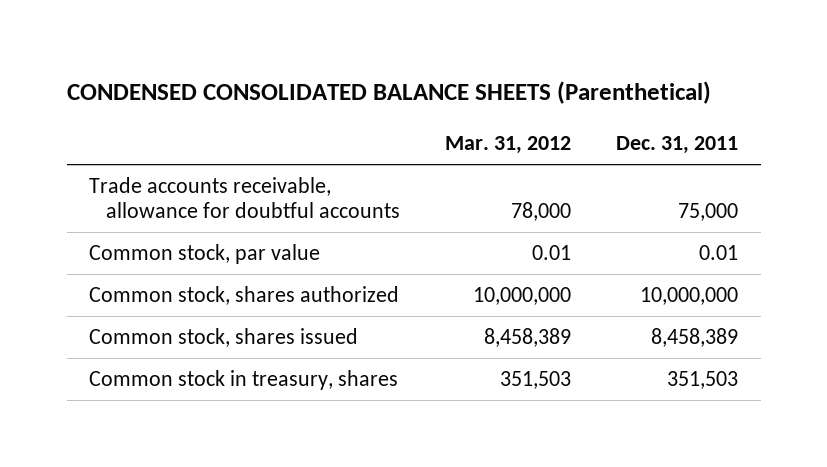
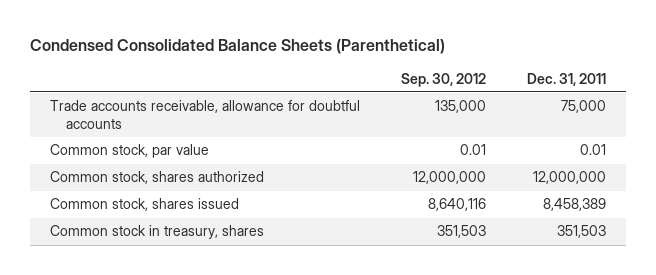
[66,81,711,105] CONDENSED CONSOLIDATED BALANCE SHEETS (Parenthetical) -> [29,39,445,55] Condensed Consolidated Balance Sheets (Parenthetical)
[444,136,571,155] Mar. 31, 2012 -> none
none -> [401,72,487,87] Sep. 30, 2012
[640,287,739,306] 10,000,000 -> [532,171,606,185] 12,000,000

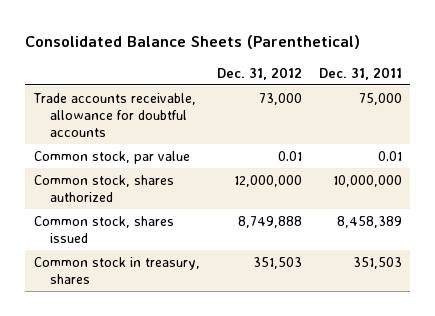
[29,39,445,55] Condensed Consolidated Balance Sheets (Parenthetical) -> [25,35,361,50] Consolidated Balance Sheets (Parenthetical)
[401,72,487,87] Sep. 30, 2012 -> none
none -> [216,66,302,80] Dec. 31, 2012
[532,171,606,185] 12,000,000 -> [332,174,402,187] 10,000,000

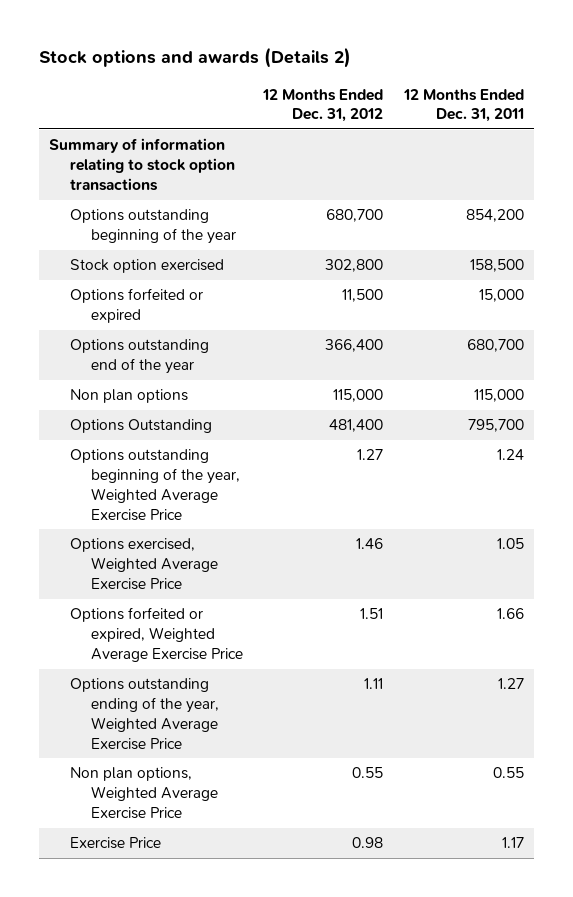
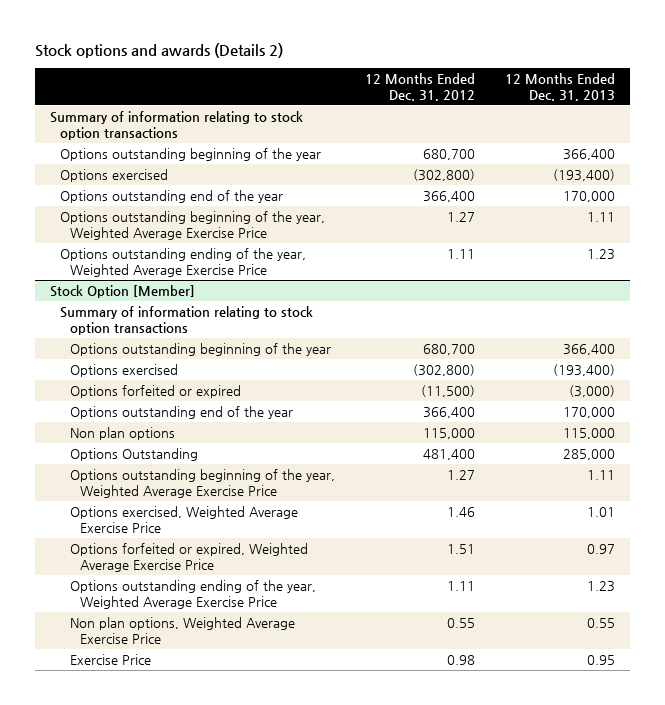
[402,88,524,123] 12 Months Ended Dec. 31, 2011 -> none
none -> [505,72,616,101] 12 Months Ended Dec. 31, 2013
[70,288,204,324] Options forfeited or expired -> none
[70,259,225,274] Stock option exercised -> [60,169,169,183] Options exercised
[325,259,384,273] 302,800 -> [412,169,475,182] (302,800)
none -> [60,211,326,241] Options outstanding beginning of the year, Weighted Average Exercise Price
none -> [60,248,307,278] Options outstanding ending of the year, Weighted Average Exercise Price
none -> [50,285,196,299] Stock Option [Member]
none -> [60,306,314,336] Summary of information relating to stock option transactions
none -> [69,343,331,357] Options outstanding beginning of the year
none -> [69,364,178,378] Options exercised
none -> [69,385,241,399] Options forfeited or expired
none -> [69,406,293,420] Options outstanding end of the year

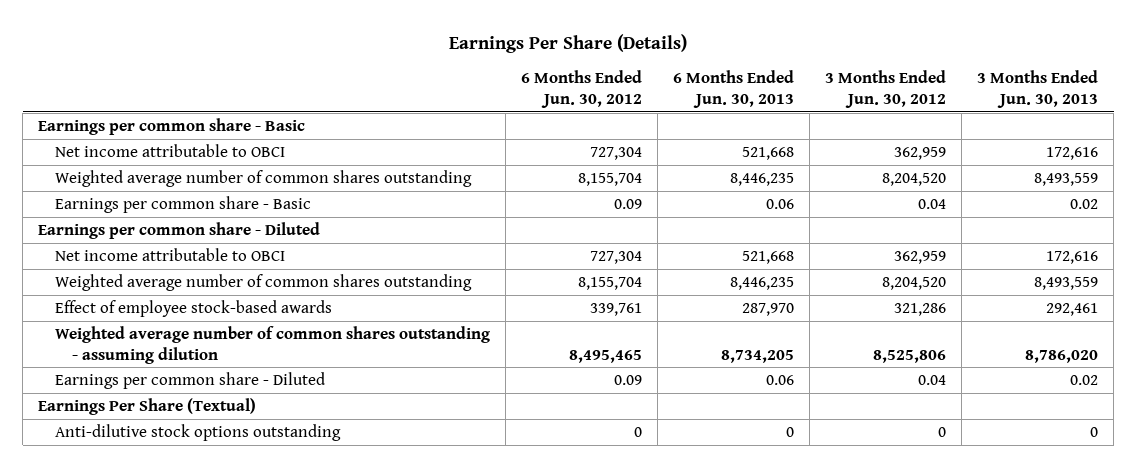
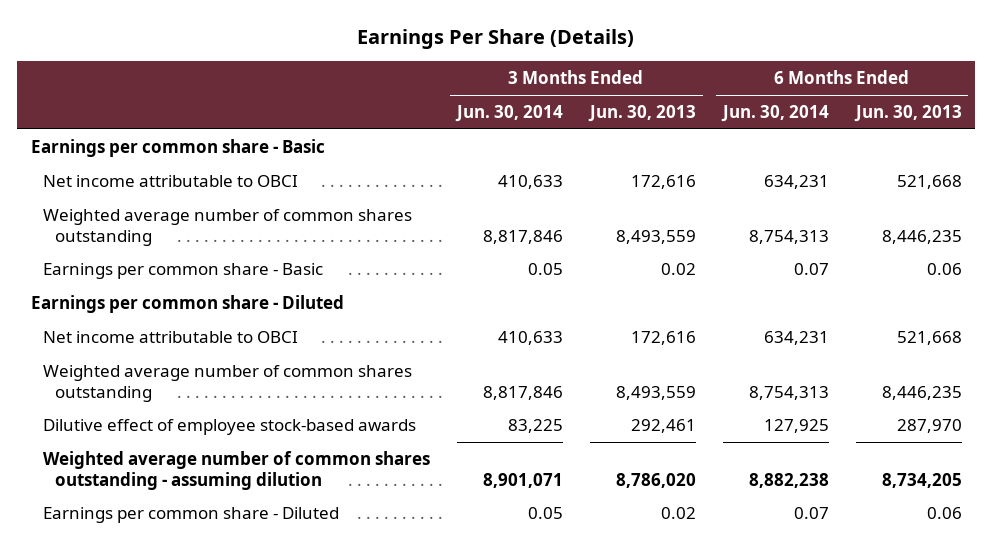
[521,70,643,109] 6 Months Ended Jun. 30, 2012 -> none
[825,70,947,109] 3 Months Ended Jun. 30, 2012 -> none
none -> [454,105,563,123] Jun. 30, 2014
none -> [720,105,829,123] Jun. 30, 2014
[55,299,333,317] Effect of employee stock-based awards -> [43,419,417,436] Dilutive effect of employee stock-based awards
[38,397,257,415] Earnings Per Share (Textual) -> none
[55,423,342,441] Anti-dilutive stock options outstanding -> none

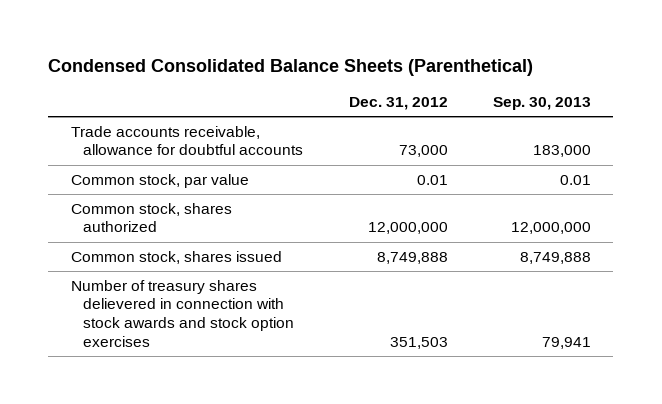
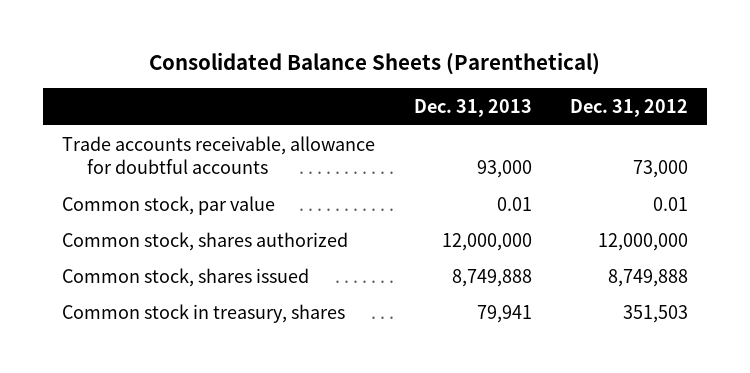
[48,59,534,77] Condensed Consolidated Balance Sheets (Parenthetical) -> [149,52,601,76] Consolidated Balance Sheets (Parenthetical)
[492,97,591,111] Sep. 30, 2013 -> none
none -> [413,99,532,118] Dec. 31, 2013
[70,279,295,347] Number of treasury shares delievered in connection with stock awards and stock option exercises -> [61,303,345,323] Common stock in treasury, shares

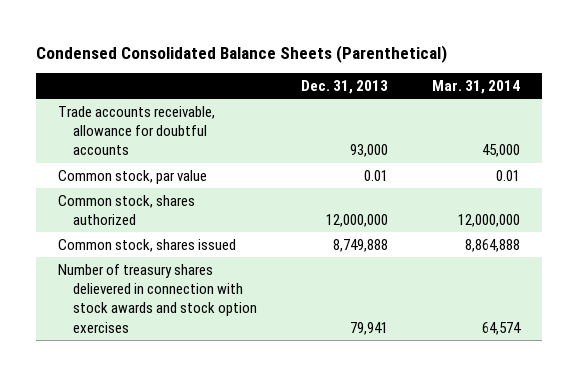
[149,52,601,76] Consolidated Balance Sheets (Parenthetical) -> [35,44,447,63] Condensed Consolidated Balance Sheets (Parenthetical)
[570,99,689,118] Dec. 31, 2012 -> none
none -> [431,80,520,95] Mar. 31, 2014
[61,303,345,323] Common stock in treasury, shares -> [57,263,258,333] Number of treasury shares delievered in connection with stock awards and stock option exercises

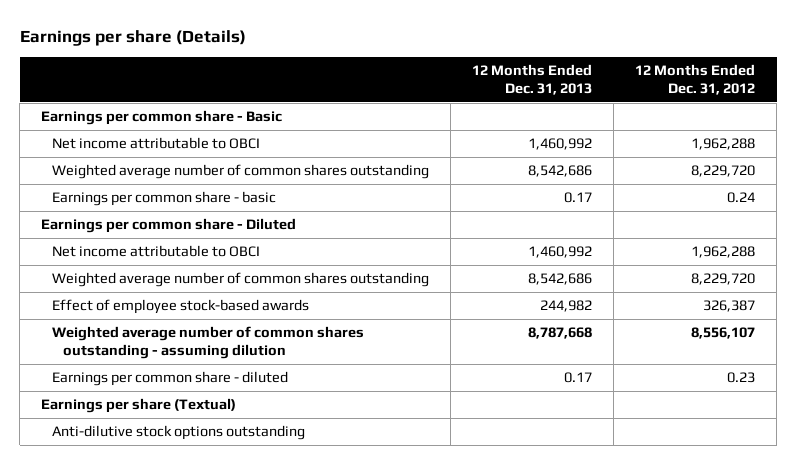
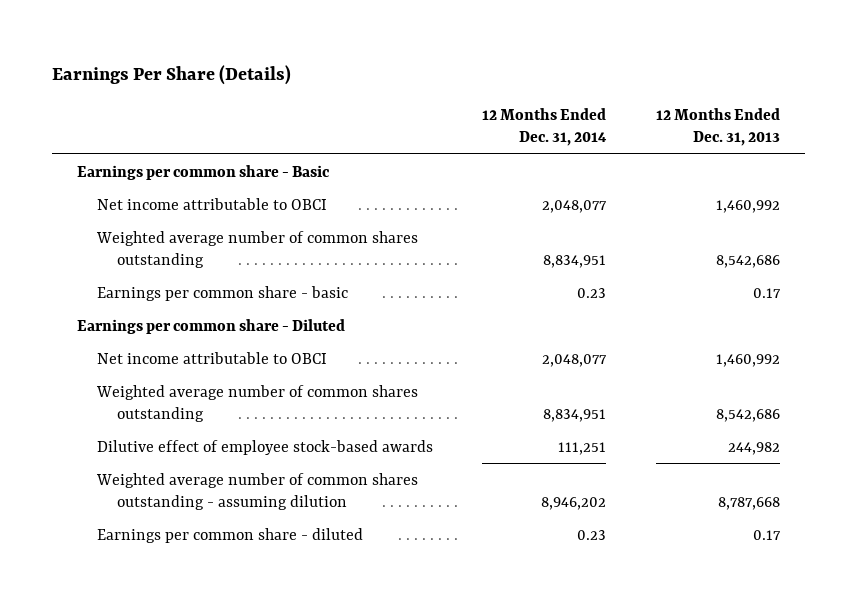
[19,30,246,47] Earnings per share (Details) -> [52,65,292,86] Earnings Per Share (Details)
[635,64,756,96] 12 Months Ended Dec. 31, 2012 -> none
none -> [482,107,608,147] 12 Months Ended Dec. 31, 2014
[52,299,310,315] Effect of employee stock-based awards -> [96,439,433,455] Dilutive effect of employee stock-based awards
[41,398,237,414] Earnings per share (Textual) -> none
[52,425,306,441] Anti-dilutive stock options outstanding -> none

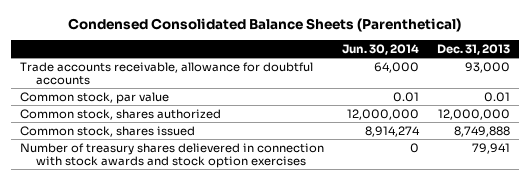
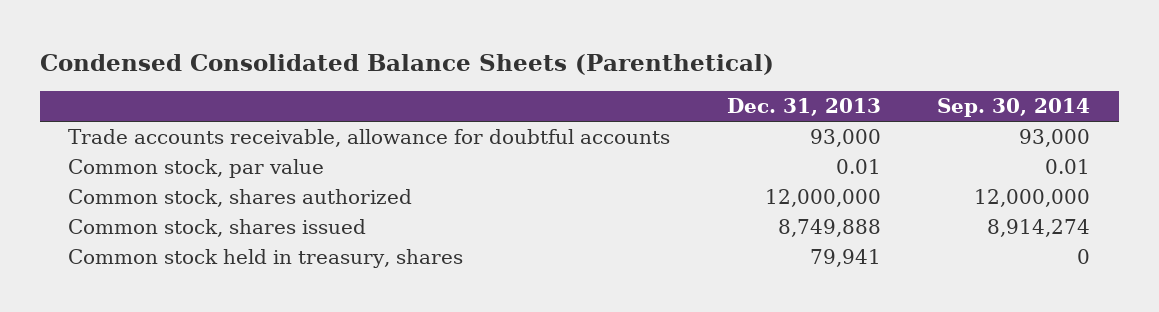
[342,44,420,56] Jun. 30, 2014 -> none
none -> [937,98,1091,118] Sep. 30, 2014
[19,142,324,168] Number of treasury shares delievered in connection with stock awards and stock option exercises -> [68,249,464,269] Common stock held in treasury, shares

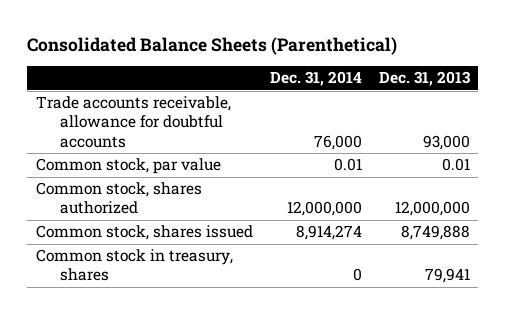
[40,54,775,76] Condensed Consolidated Balance Sheets (Parenthetical) -> [27,36,398,55] Consolidated Balance Sheets (Parenthetical)
[937,98,1091,118] Sep. 30, 2014 -> none
none -> [269,71,362,87] Dec. 31, 2014
[68,249,464,269] Common stock held in treasury, shares -> [35,249,233,282] Common stock in treasury, shares

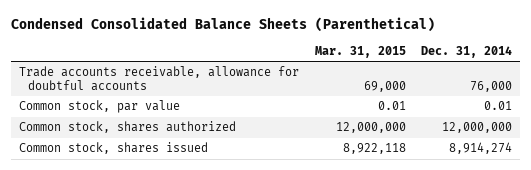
[27,36,398,55] Consolidated Balance Sheets (Parenthetical) -> [11,17,436,33] Condensed Consolidated Balance Sheets (Parenthetical)
[378,71,471,87] Dec. 31, 2013 -> none
none -> [314,45,406,58] Mar. 31, 2015
[35,249,233,282] Common stock in treasury, shares -> none

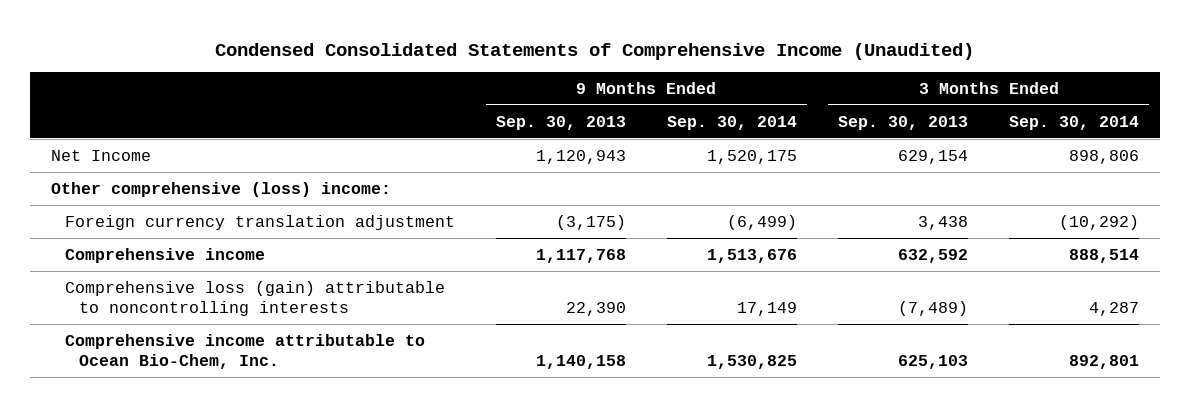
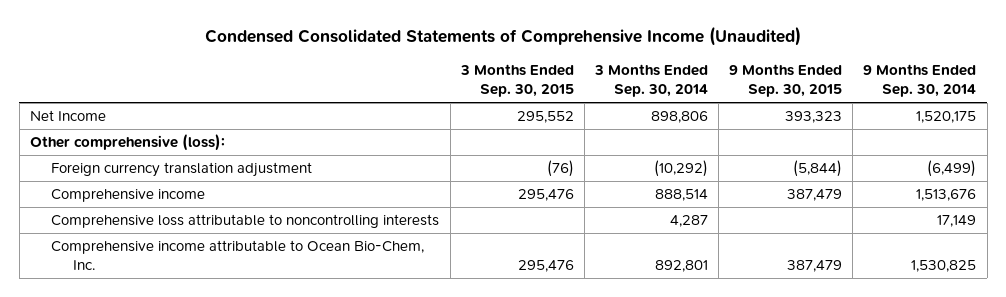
[495,115,626,130] Sep. 30, 2013 -> none
[837,115,968,130] Sep. 30, 2013 -> none
none -> [459,64,574,98] 3 Months Ended Sep. 30, 2015
none -> [729,64,843,98] 9 Months Ended Sep. 30, 2015
[50,181,391,197] Other comprehensive (loss) income: -> [29,134,225,152] Other comprehensive (loss):
[64,280,445,317] Comprehensive loss (gain) attributable to noncontrolling interests -> [51,214,440,229] Comprehensive loss attributable to noncontrolling interests

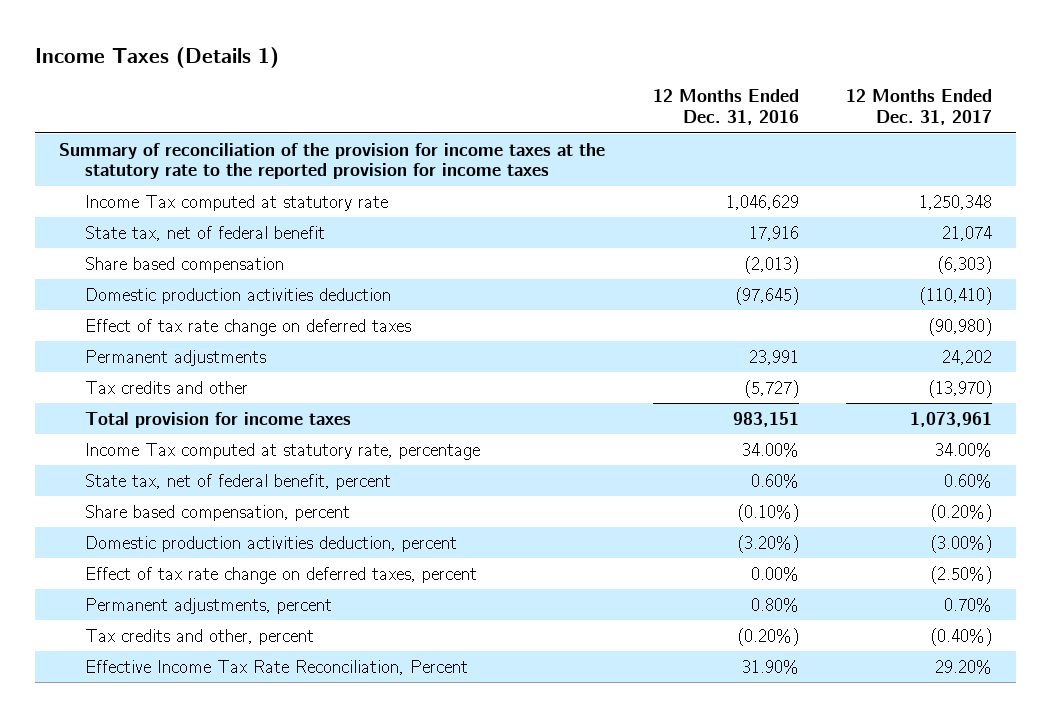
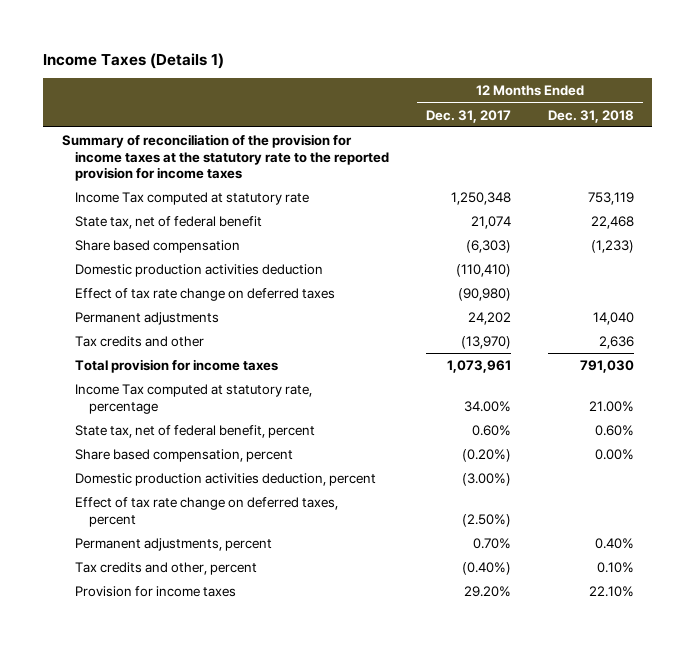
[652,89,799,126] 12 Months Ended Dec. 31, 2016 -> none
none -> [547,109,634,123] Dec. 31, 2018
[84,659,468,675] Effective Income Tax Rate Reconciliation, Percent -> [75,586,237,598] Provision for income taxes

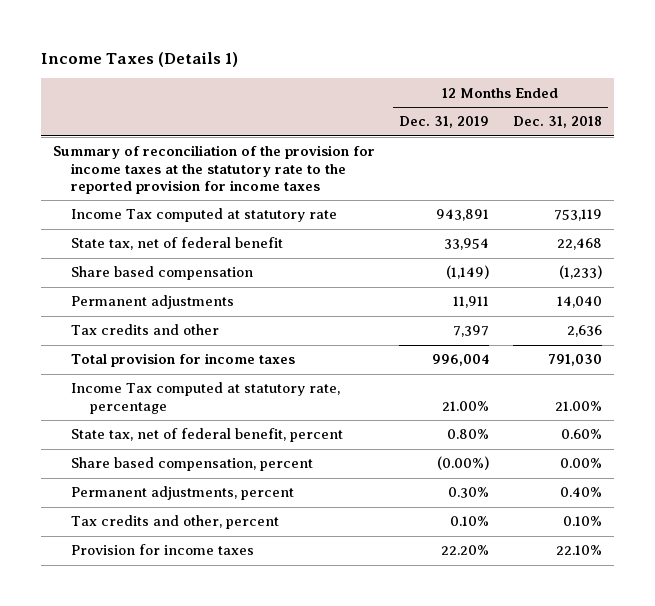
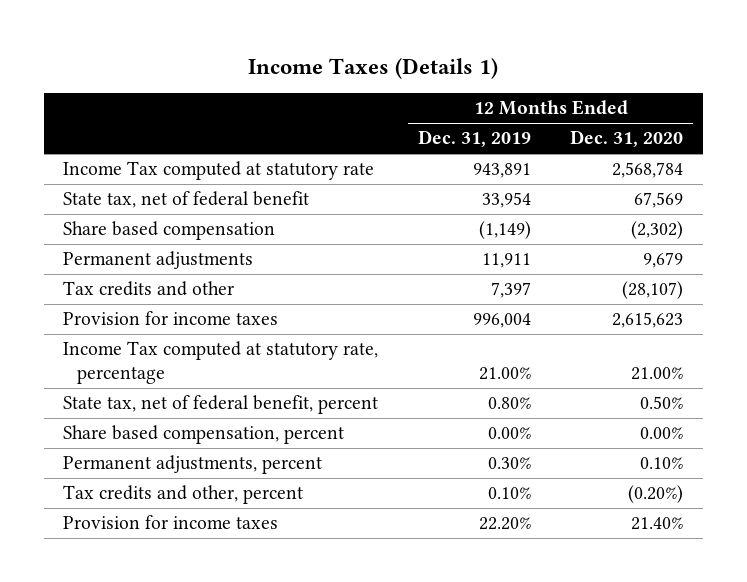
[512,116,602,129] Dec. 31, 2018 -> none
none -> [570,130,684,148] Dec. 31, 2020
[53,145,376,195] Summary of reconciliation of the provision for income taxes at the statutory rate to the reported provision for income taxes -> none
[71,353,296,368] Total provision for income taxes -> [63,311,279,326] Provision for income taxes
[436,456,489,471] (0.00%) -> [487,427,531,440] 0.00%

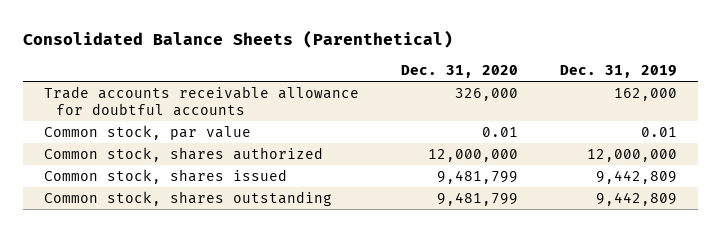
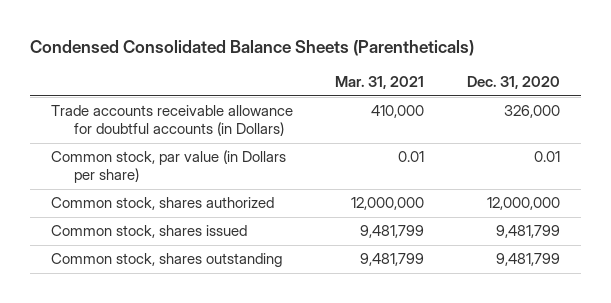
[22,29,453,48] Consolidated Balance Sheets (Parenthetical) -> [29,39,474,56] Condensed Consolidated Balance Sheets (Parentheticals)
[559,65,677,79] Dec. 31, 2019 -> none
none -> [335,76,425,90] Mar. 31, 2021
[43,86,359,117] Trade accounts receivable allowance for doubtful accounts -> [51,105,294,137] Trade accounts receivable allowance for doubtful accounts (in Dollars)
[43,125,251,141] Common stock, par value -> [51,150,287,184] Common stock, par value (in Dollars per share)

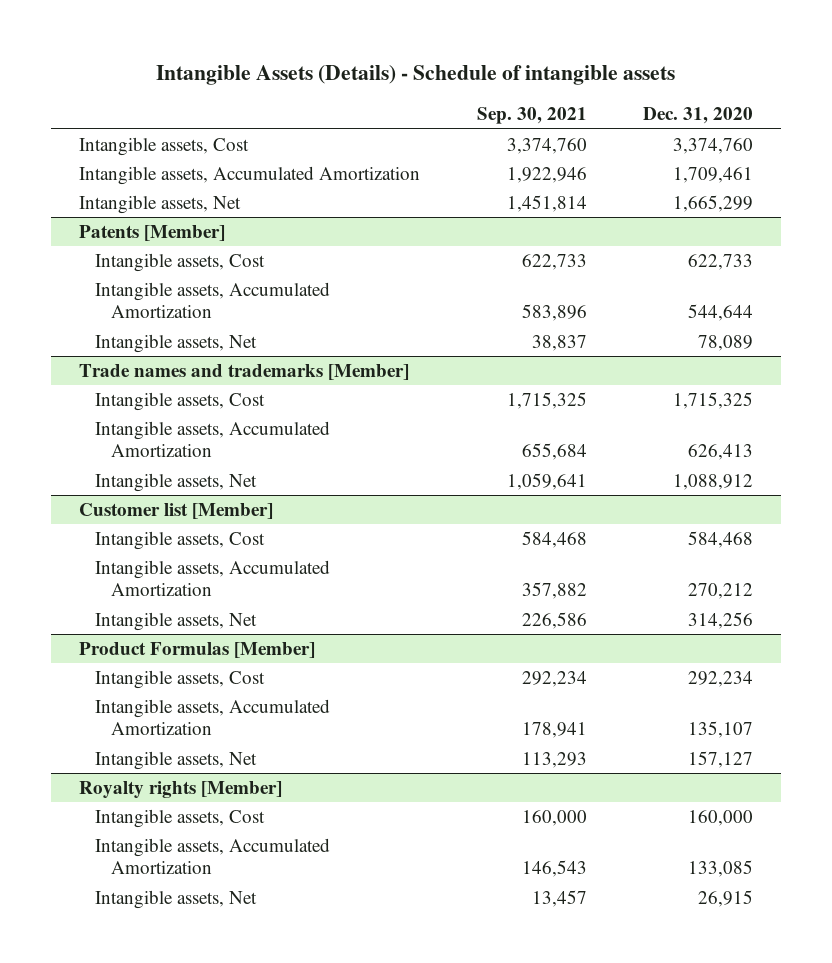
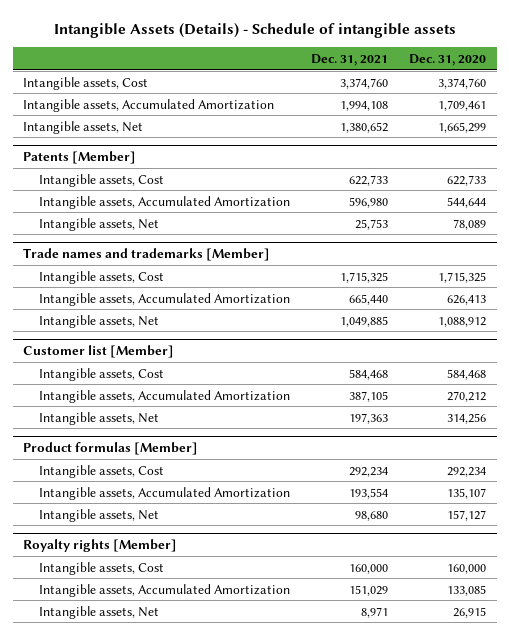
[476,107,587,125] Sep. 30, 2021 -> none
none -> [311,53,389,66] Dec. 31, 2021
[79,641,316,658] Product Formulas [Member] -> [23,442,199,456] Product formulas [Member]

